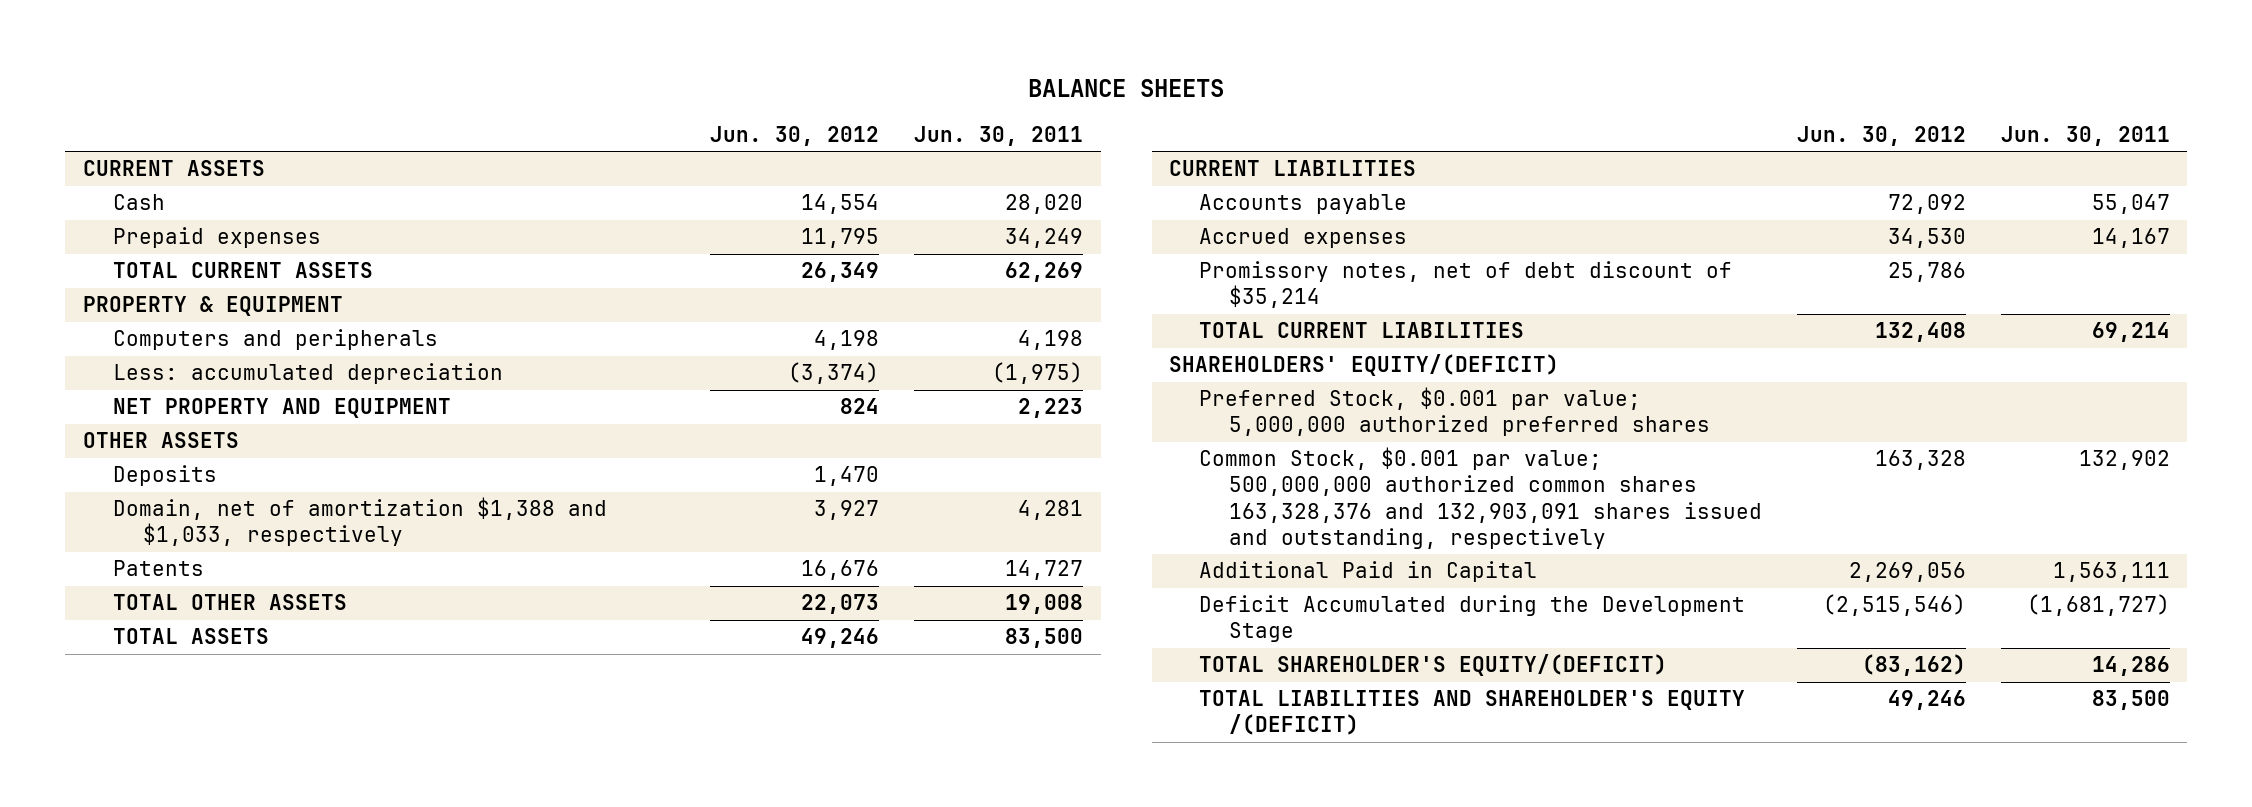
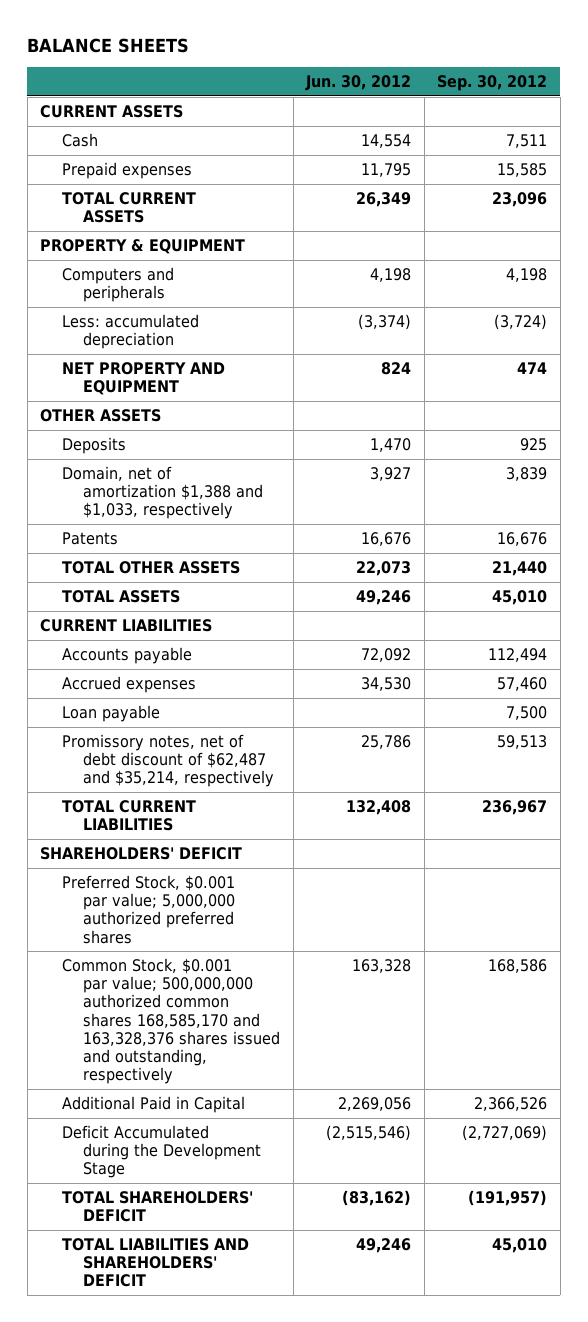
[914,125,1084,146] Jun. 30, 2011 -> none
none -> [437,75,548,92] Sep. 30, 2012
none -> [61,705,160,723] Loan payable
[1199,261,1733,309] Promissory notes, net of debt discount of $35,214 -> [61,734,275,788] Promissory notes, net of debt discount of $62,487 and $35,214, respectively
[1169,354,1560,377] SHAREHOLDERS' EQUITY/(DEFICIT) -> [40,847,243,861] SHAREHOLDERS' DEFICIT
[1199,447,1762,549] Common Stock, $0.001 par value; 500,000,000 authorized common shares 163,328,376 and 132,903,091 shares issued and outstanding, respectively -> [61,958,281,1085] Common Stock, $0.001 par value; 500,000,000 authorized common shares 168,585,170 and 163,328,376 shares issued and outstanding, respectively
[1199,654,1668,677] TOTAL SHAREHOLDER'S EQUITY/(DEFICIT) -> [61,1191,253,1223] TOTAL SHAREHOLDERS' DEFICIT
[1199,690,1746,736] TOTAL LIABILITIES AND SHAREHOLDER'S EQUITY /(DEFICIT) -> [61,1238,249,1288] TOTAL LIABILITIES AND SHAREHOLDERS' DEFICIT

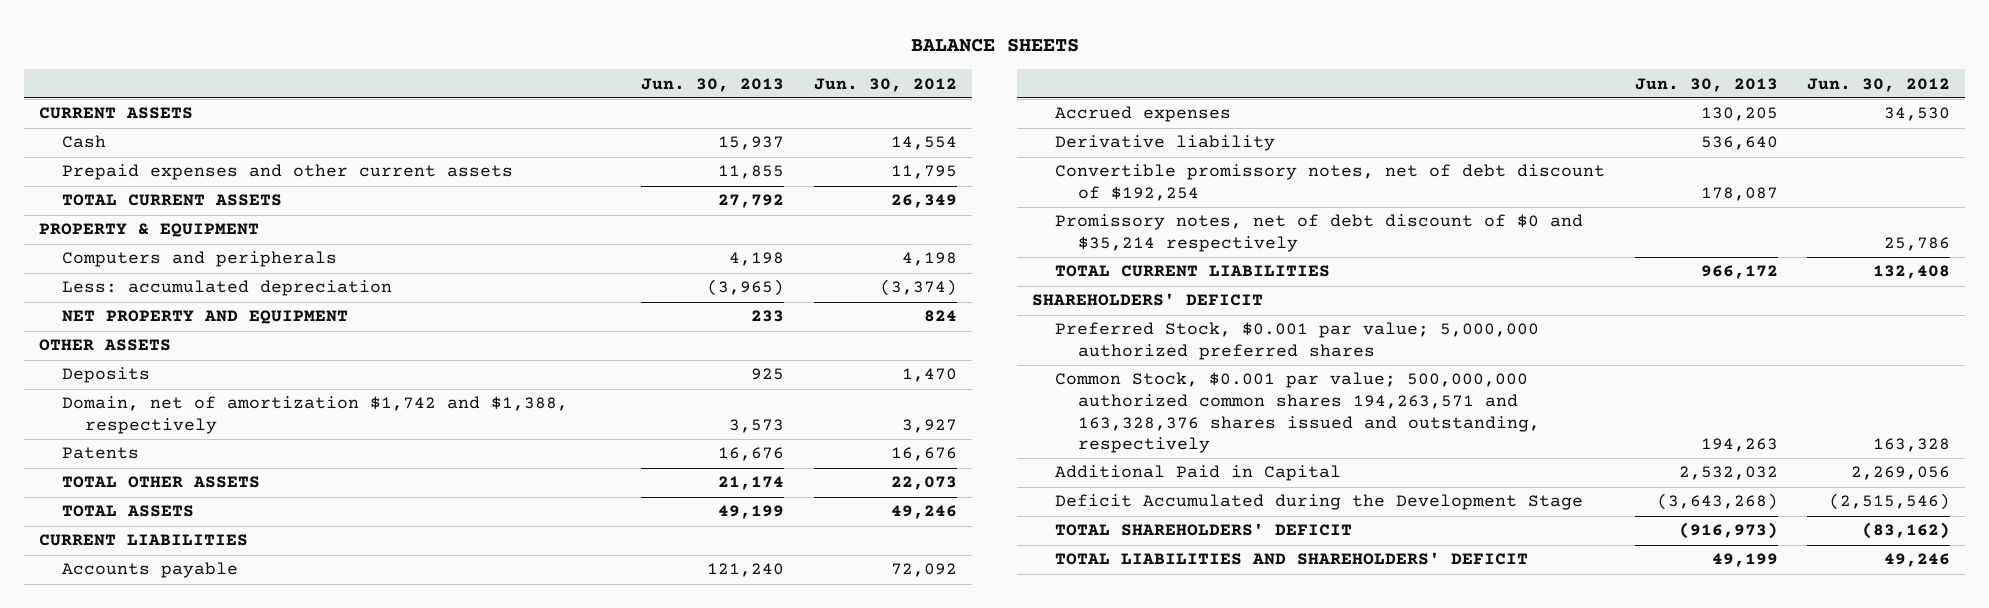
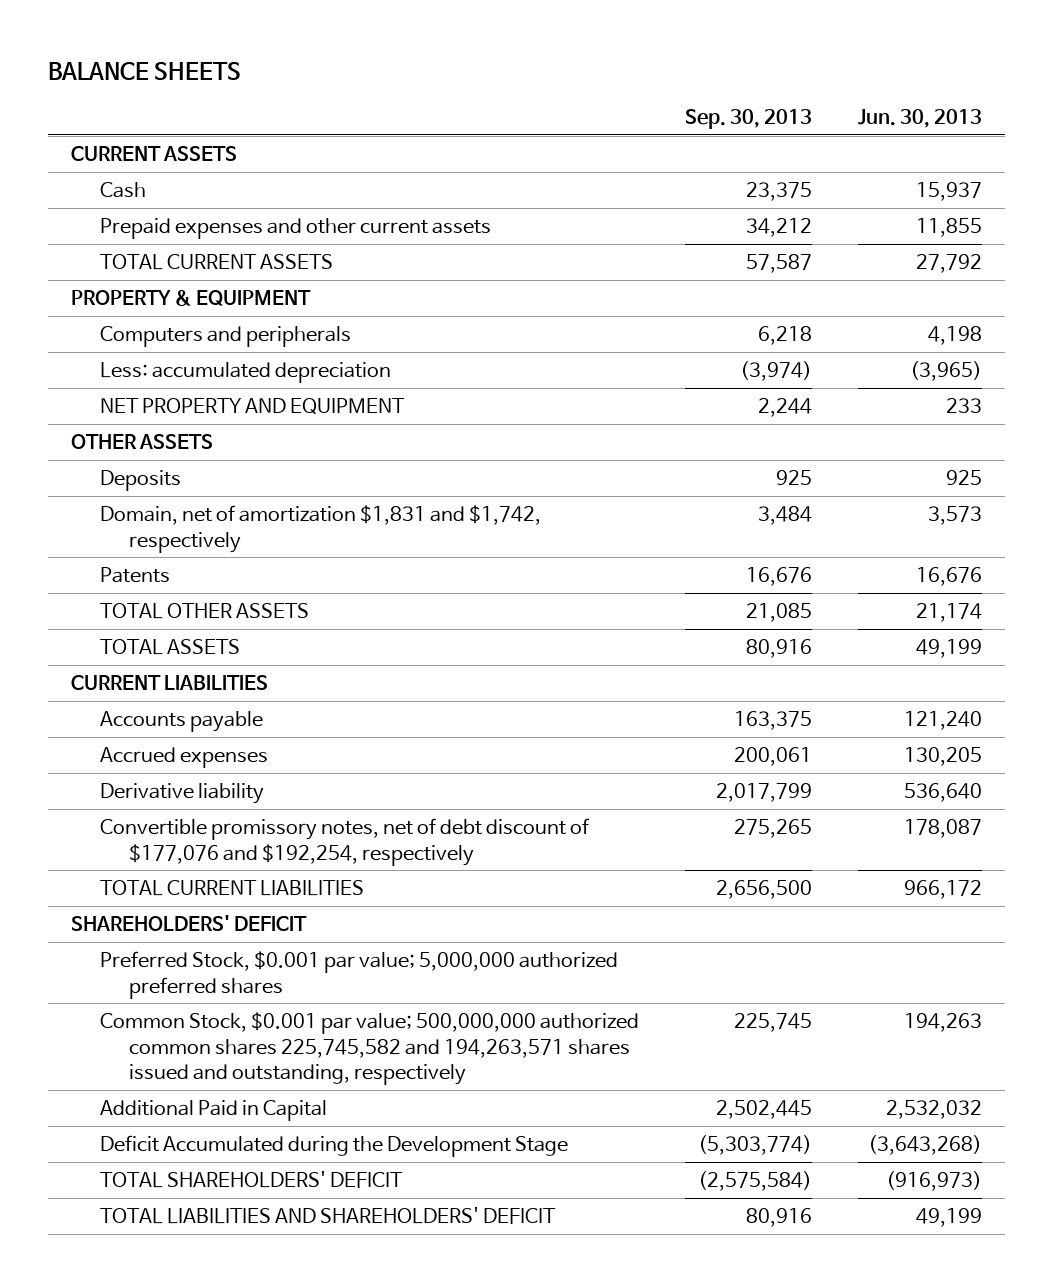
[814,77,958,92] Jun. 30, 2012 -> none
none -> [685,109,813,130] Sep. 30, 2013
[61,396,568,435] Domain, net of amortization $1,742 and $1,388, respectively -> [100,504,542,553] Domain, net of amortization $1,831 and $1,742, respectively
[1054,214,1583,253] Promissory notes, net of debt discount of $0 and $35,214 respectively -> none
[1054,164,1605,202] Convertible promissory notes, net of debt discount of $192,254 -> [100,817,590,866] Convertible promissory notes, net of debt discount of $177,076 and $192,254, respectively
[1054,372,1540,454] Common Stock, $0.001 par value; 500,000,000 authorized common shares 194,263,571 and 163,328,376 shares issued and outstanding, respectively -> [100,1011,640,1086] Common Stock, $0.001 par value; 500,000,000 authorized common shares 225,745,582 and 194,263,571 shares issued and outstanding, respectively

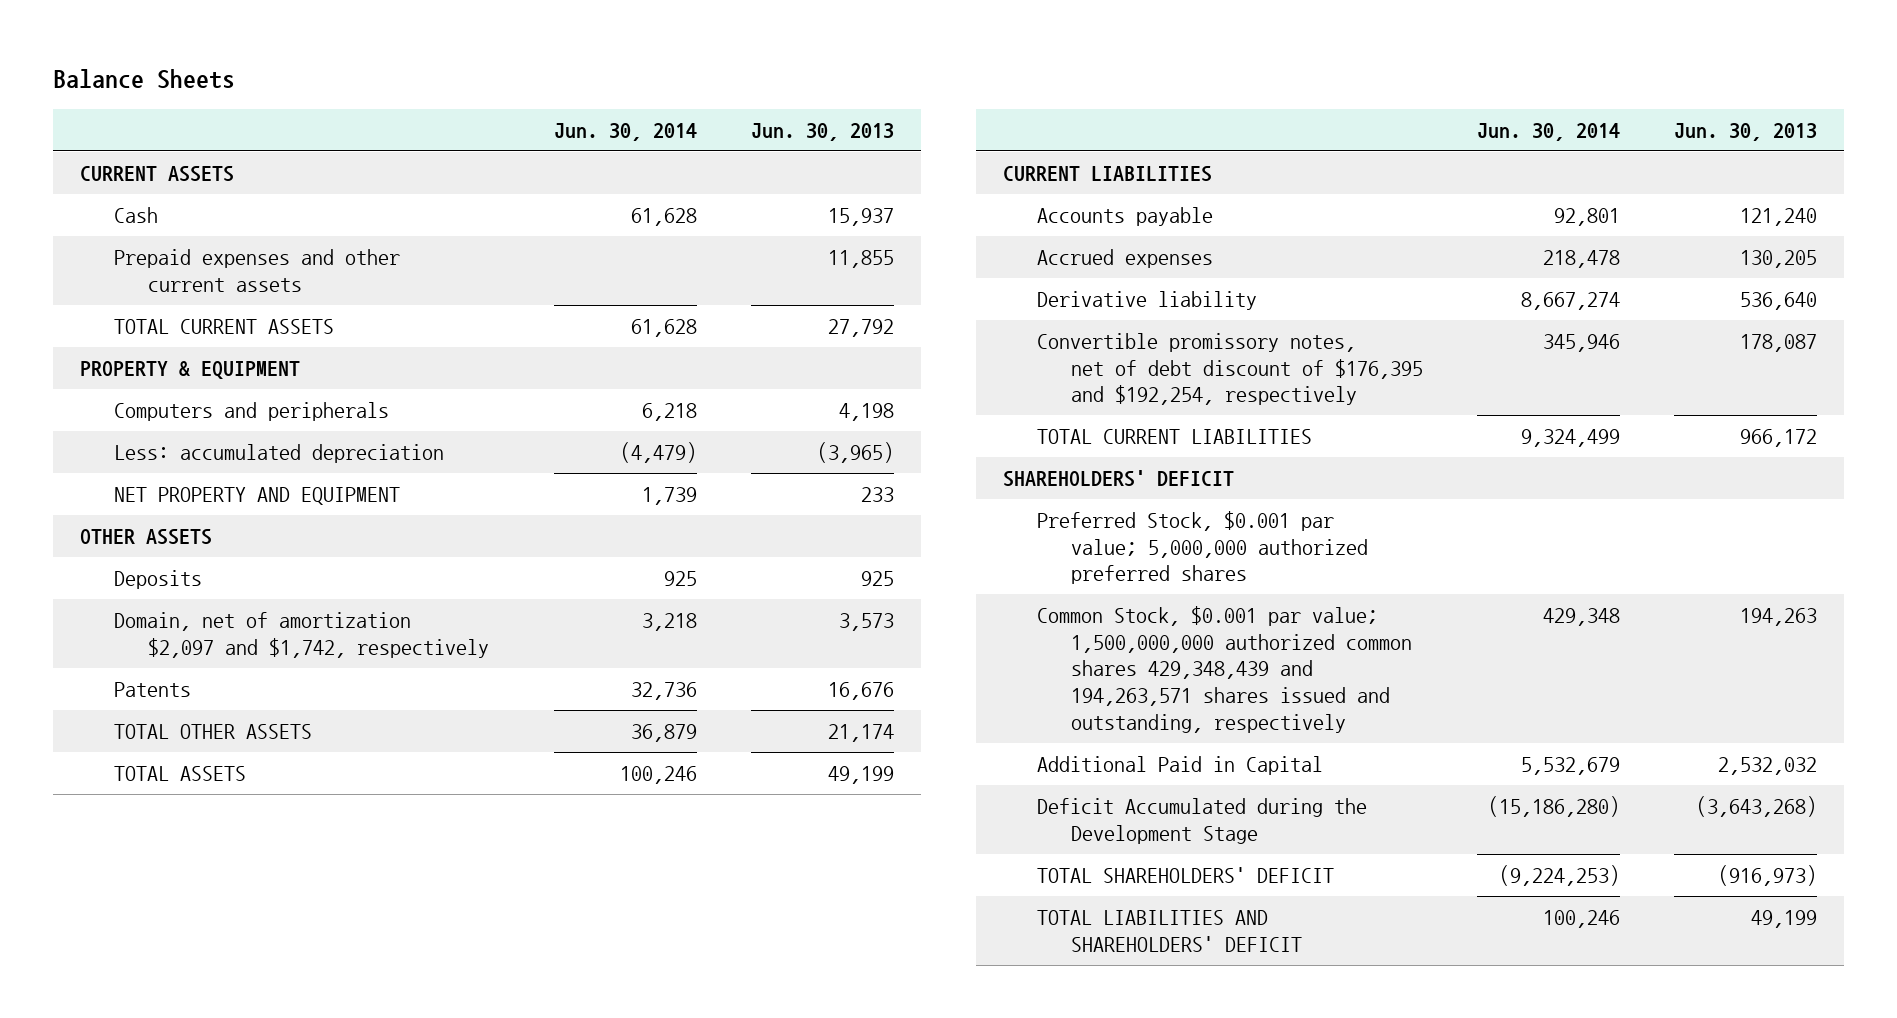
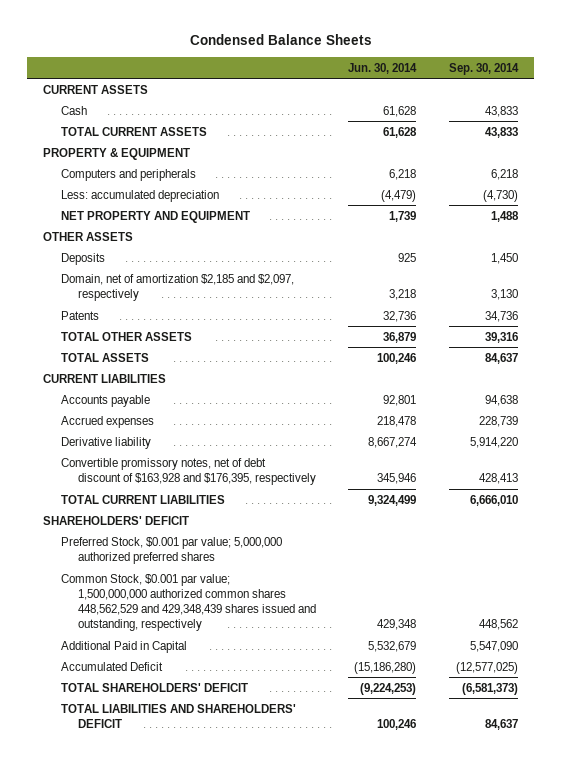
[52,69,235,90] Balance Sheets -> [189,34,372,46] Condensed Balance Sheets
[750,123,894,142] Jun. 30, 2013 -> none
none -> [448,62,519,75] Sep. 30, 2014
[113,249,400,292] Prepaid expenses and other current assets -> none
[113,612,490,658] Domain, net of amortization $2,097 and $1,742, respectively -> [60,273,294,301] Domain, net of amortization $2,185 and $2,097, respectively
[1037,333,1424,406] Convertible promissory notes, net of debt discount of $176,395 and $192,254, respectively -> [60,457,316,485] Convertible promissory notes, net of debt discount of $163,928 and $176,395, respectively
[1037,606,1413,733] Common Stock, $0.001 par value; 1,500,000,000 authorized common shares 429,348,439 and 194,263,571 shares issued and outstanding, respectively -> [60,573,316,632] Common Stock, $0.001 par value; 1,500,000,000 authorized common shares 448,562,529 and 429,348,439 shares issued and outstanding, respectively
[1037,798,1368,844] Deficit Accumulated during the Development Stage -> [60,661,163,671] Accumulated Deficit

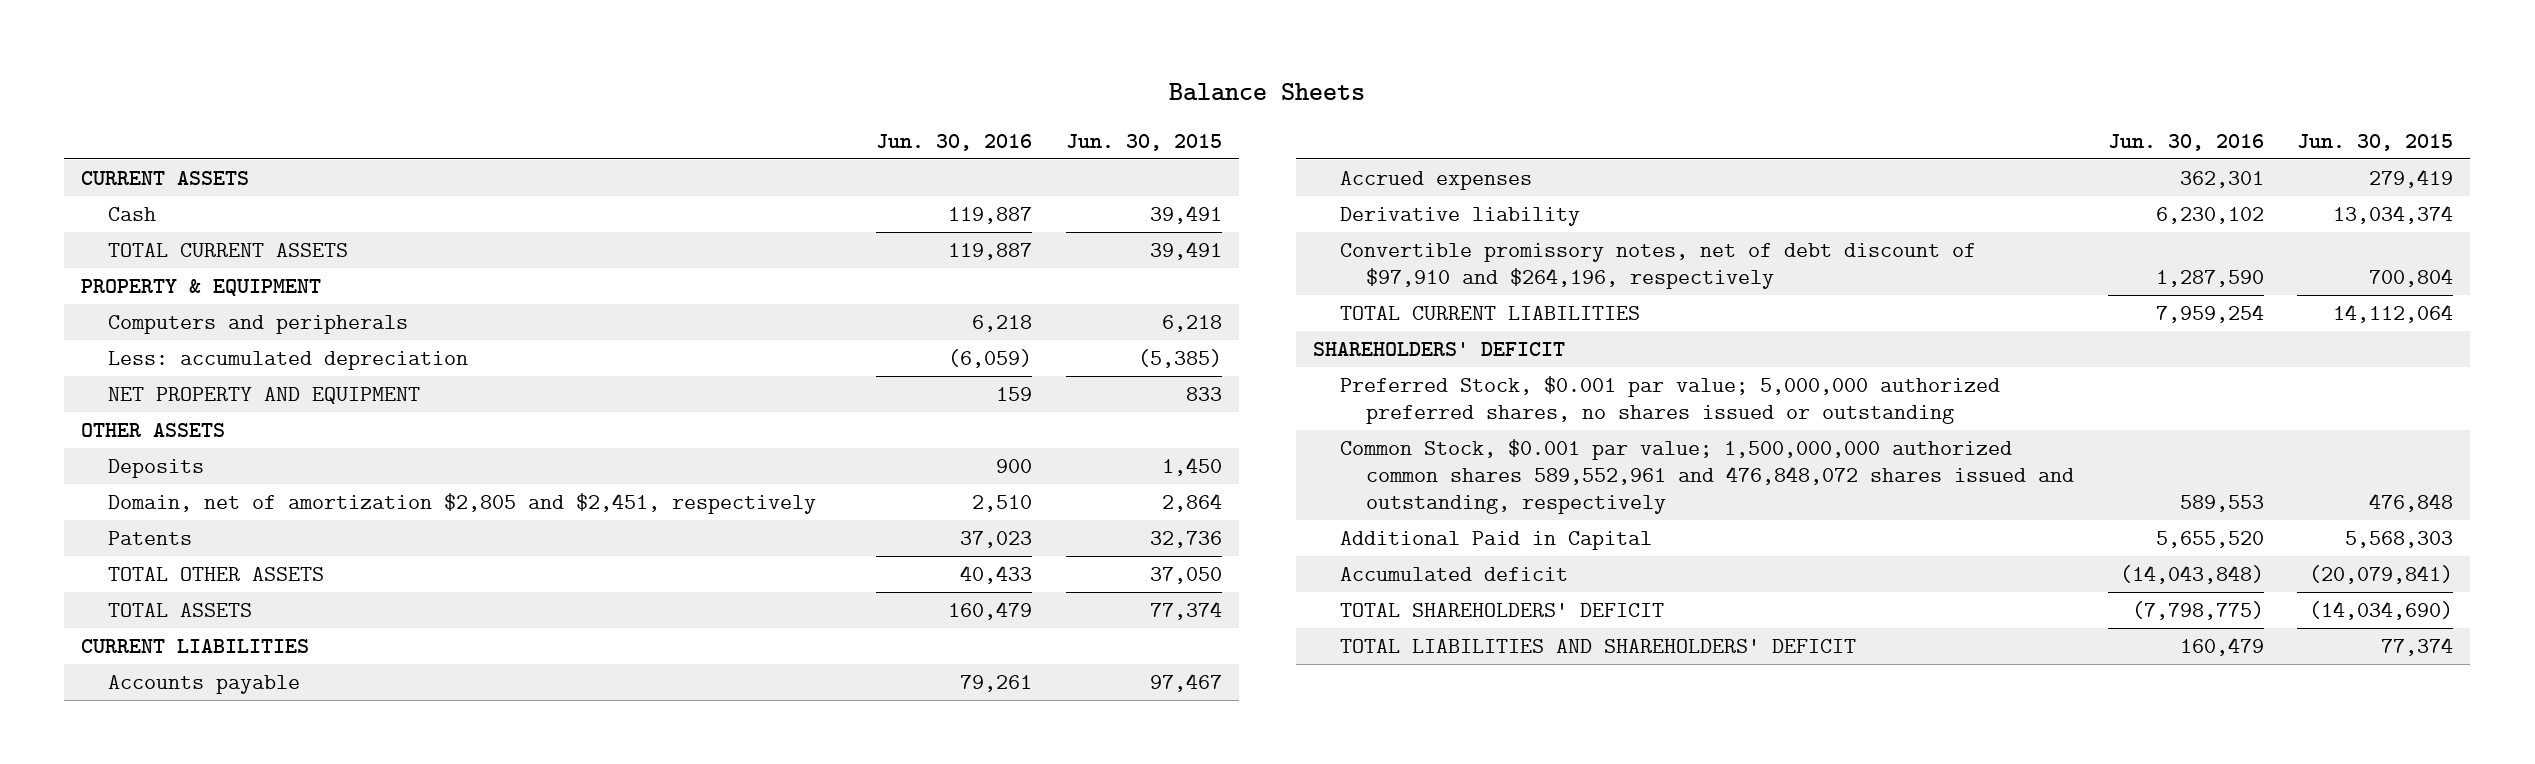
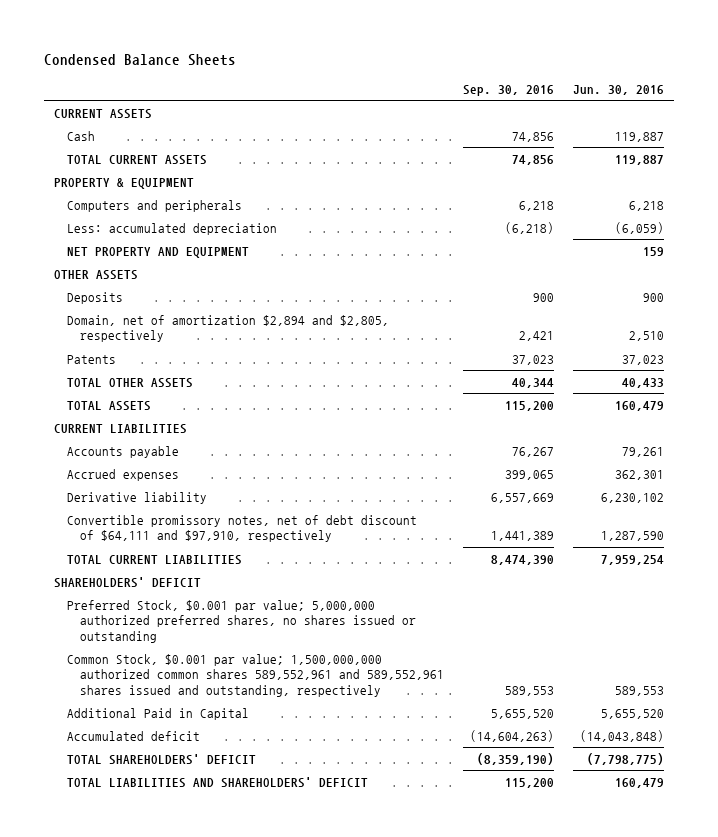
[1169,82,1366,101] Balance Sheets -> [44,54,237,67] Condensed Balance Sheets
[1065,133,1222,151] Jun. 30, 2015 -> none
none -> [463,85,555,97] Sep. 30, 2016
[108,492,817,514] Domain, net of amortization $2,805 and $2,451, respectively -> [66,314,389,343] Domain, net of amortization $2,894 and $2,805, respectively
[1339,242,1976,289] Convertible promissory notes, net of debt discount of $97,910 and $264,196, respectively -> [66,514,417,543] Convertible promissory notes, net of debt discount of $64,111 and $97,910, respectively
[1339,438,2075,515] Common Stock, $0.001 par value; 1,500,000,000 authorized common shares 589,552,961 and 476,848,072 shares issued and outstanding, respectively -> [66,653,445,698] Common Stock, $0.001 par value; 1,500,000,000 authorized common shares 589,552,961 and 589,552,961 shares issued and outstanding, respectively

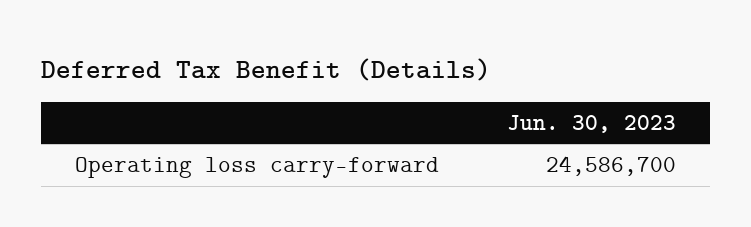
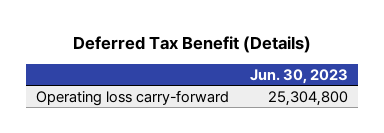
[545,156,676,177] 24,586,700 -> [268,90,349,106] 25,304,800

